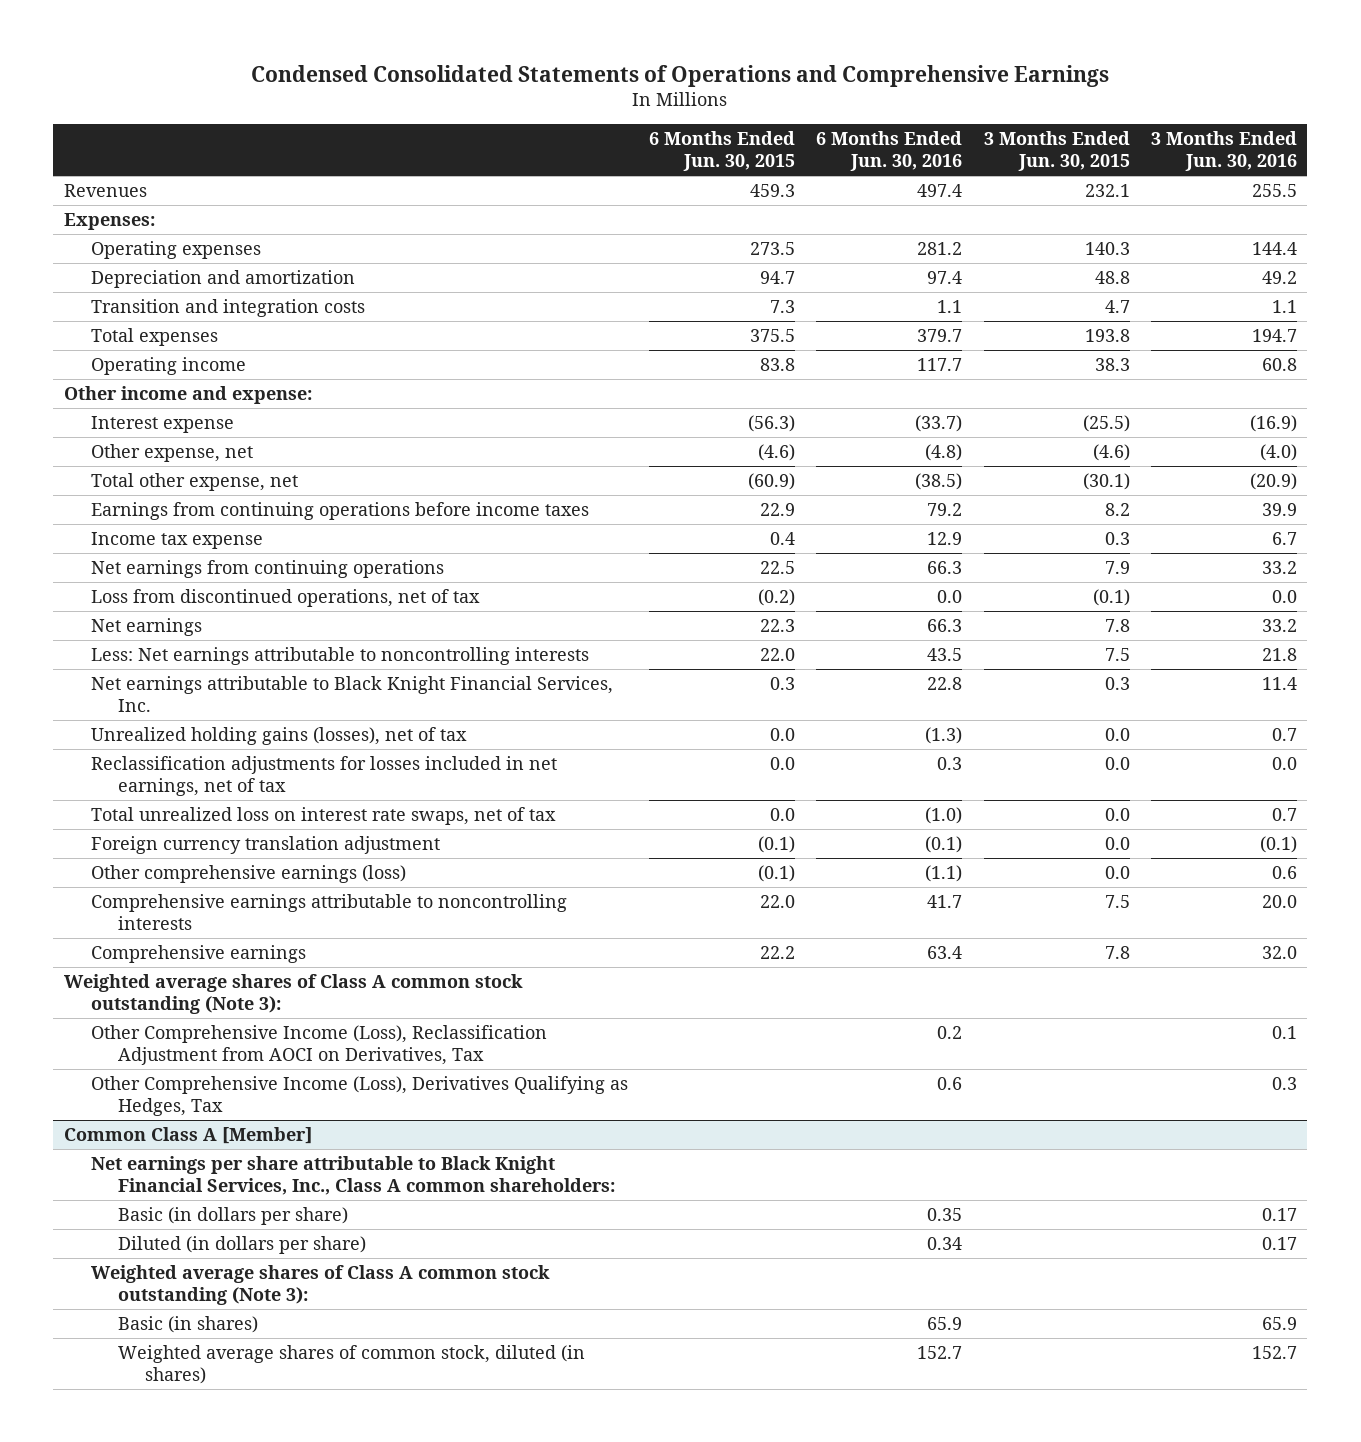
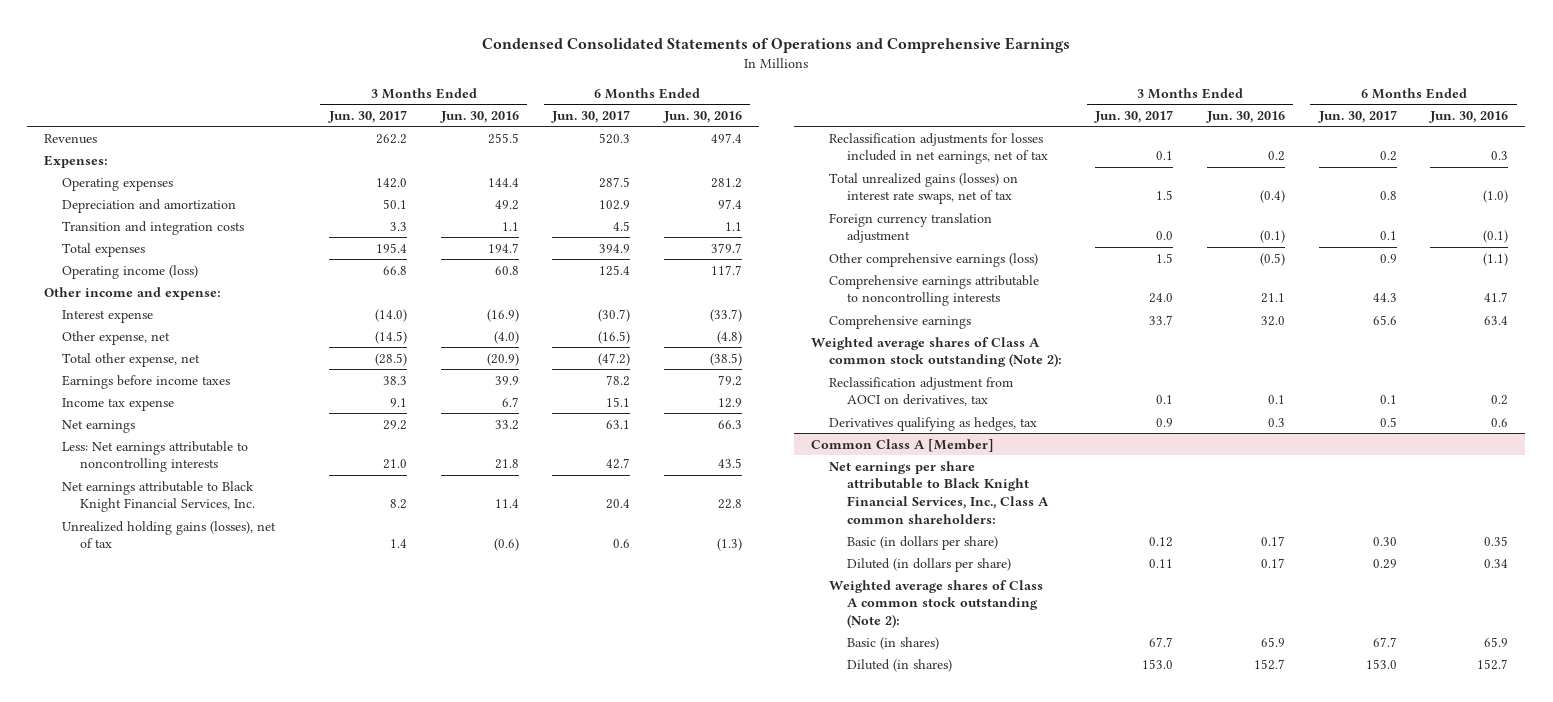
[649,131,796,172] 6 Months Ended Jun. 30, 2015 -> none
[983,131,1130,172] 3 Months Ended Jun. 30, 2015 -> none
none -> [327,109,407,123] Jun. 30, 2017
none -> [551,109,631,123] Jun. 30, 2017
[91,356,247,375] Operating income -> [62,264,199,279] Operating income (loss)
[91,501,590,520] Earnings from continuing operations before income taxes -> [62,374,231,389] Earnings before income taxes
[91,559,445,578] Net earnings from continuing operations -> none
[91,588,481,607] Loss from discontinued operations, net of tax -> none
[1271,727,1297,741] 0.7 -> [493,538,519,552] (0.6)
[1271,756,1297,770] 0.0 -> [1267,151,1285,162] 0.2
[91,806,557,825] Total unrealized loss on interest rate swaps, net of tax -> [828,172,1018,205] Total unrealized gains (losses) on interest rate swaps, net of tax
[1271,807,1297,821] 0.7 -> [1259,190,1285,204] (0.4)
[1271,865,1297,879] 0.6 -> [1259,252,1285,266] (0.5)
[1261,894,1297,908] 20.0 -> [1260,293,1285,304] 21.1
[64,973,524,1015] Weighted average shares of Class A common stock outstanding (Note 3): -> [810,336,1062,368] Weighted average shares of Class A common stock outstanding (Note 2):
[91,1024,548,1066] Other Comprehensive Income (Loss), Reclassification Adjustment from AOCI on Derivatives, Tax -> [828,376,1013,407] Reclassification adjustment from AOCI on derivatives, tax
[91,1075,629,1117] Other Comprehensive Income (Loss), Derivatives Qualifying as Hedges, Tax -> [828,416,1037,431] Derivatives qualifying as hedges, tax
[91,1264,551,1306] Weighted average shares of Class A common stock outstanding (Note 3): -> [828,579,1043,628] Weighted average shares of Class A common stock outstanding (Note 2):
[118,1344,586,1385] Weighted average shares of common stock, diluted (in shares) -> [846,658,952,672] Diluted (in shares)

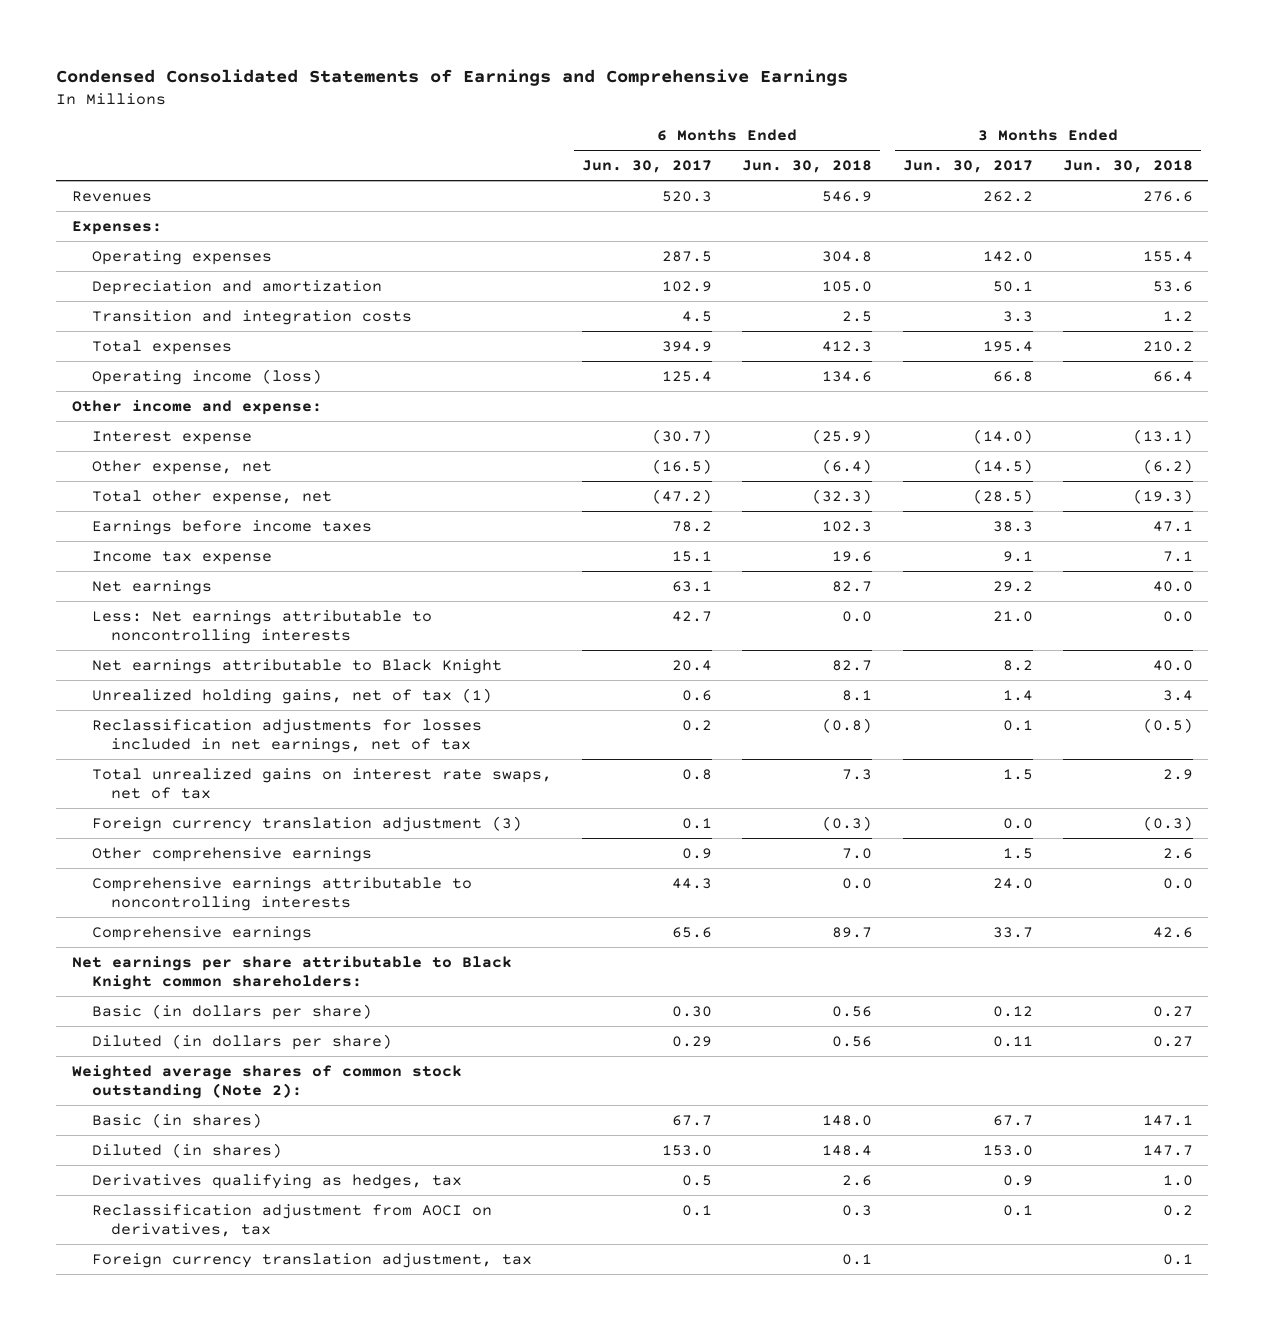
[482,37,1071,54] Condensed Consolidated Statements of Operations and Comprehensive Earnings -> [56,68,849,86] Condensed Consolidated Statements of Earnings and Comprehensive Earnings
[439,110,519,123] Jun. 30, 2016 -> none
[662,110,742,123] Jun. 30, 2016 -> none
none -> [742,160,873,174] Jun. 30, 2018
none -> [1063,160,1194,174] Jun. 30, 2018
[62,480,256,513] Net earnings attributable to Black Knight Financial Services, Inc. -> [91,658,502,674] Net earnings attributable to Black Knight
[62,520,277,549] Unrealized holding gains (losses), net of tax -> [91,687,492,704] Unrealized holding gains, net of tax (1)
[828,172,1018,205] Total unrealized gains (losses) on interest rate swaps, net of tax -> [91,767,552,799] Total unrealized gains on interest rate swaps, net of tax
[828,212,992,244] Foreign currency translation adjustment -> [91,815,522,832] Foreign currency translation adjustment (3)
[828,252,1038,267] Other comprehensive earnings (loss) -> [91,846,372,862] Other comprehensive earnings
[810,336,1062,368] Weighted average shares of Class A common stock outstanding (Note 2): -> none
[810,438,994,452] Common Class A [Member] -> none
[828,460,1049,524] Net earnings per share attributable to Black Knight Financial Services, Inc., Class A common shareholders: -> [71,955,512,990] Net earnings per share attributable to Black Knight common shareholders:
[828,579,1043,628] Weighted average shares of Class A common stock outstanding (Note 2): -> [71,1064,462,1099] Weighted average shares of common stock outstanding (Note 2):
[828,416,1037,431] Derivatives qualifying as hedges, tax -> [91,1173,462,1189] Derivatives qualifying as hedges, tax
[828,376,1013,407] Reclassification adjustment from AOCI on derivatives, tax -> [91,1203,492,1237] Reclassification adjustment from AOCI on derivatives, tax
none -> [91,1252,532,1268] Foreign currency translation adjustment, tax

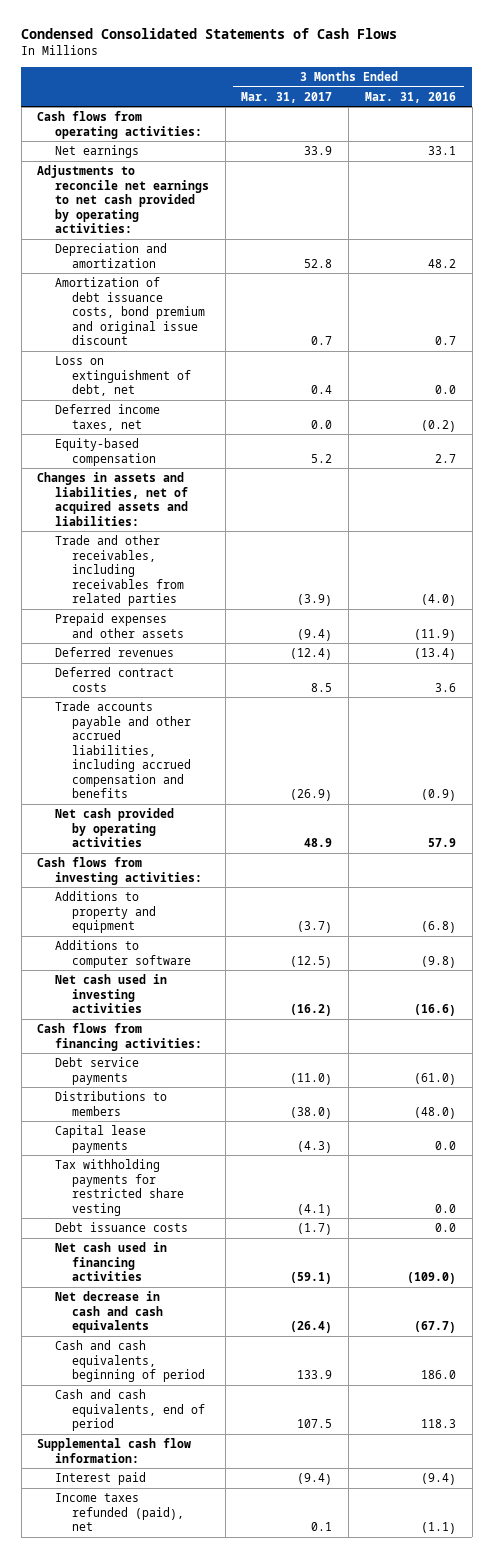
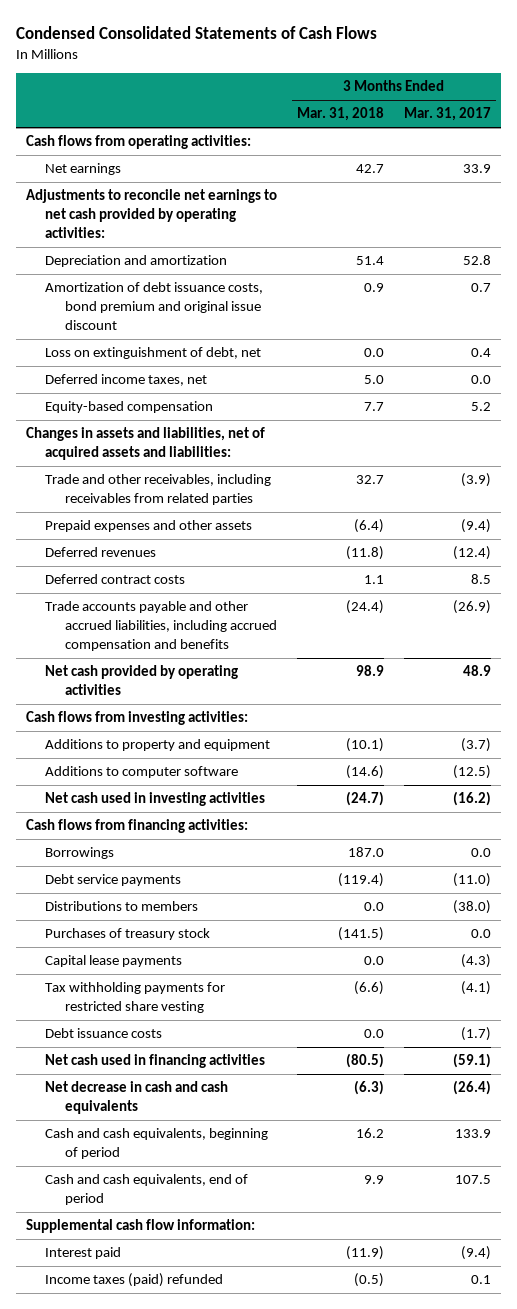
[365,91,457,103] Mar. 31, 2016 -> none
none -> [297,107,385,122] Mar. 31, 2018
none -> [45,847,115,860] Borrowings
none -> [45,928,211,941] Purchases of treasury stock
[54,1493,185,1532] Income taxes refunded (paid), net -> [45,1273,224,1288] Income taxes (paid) refunded

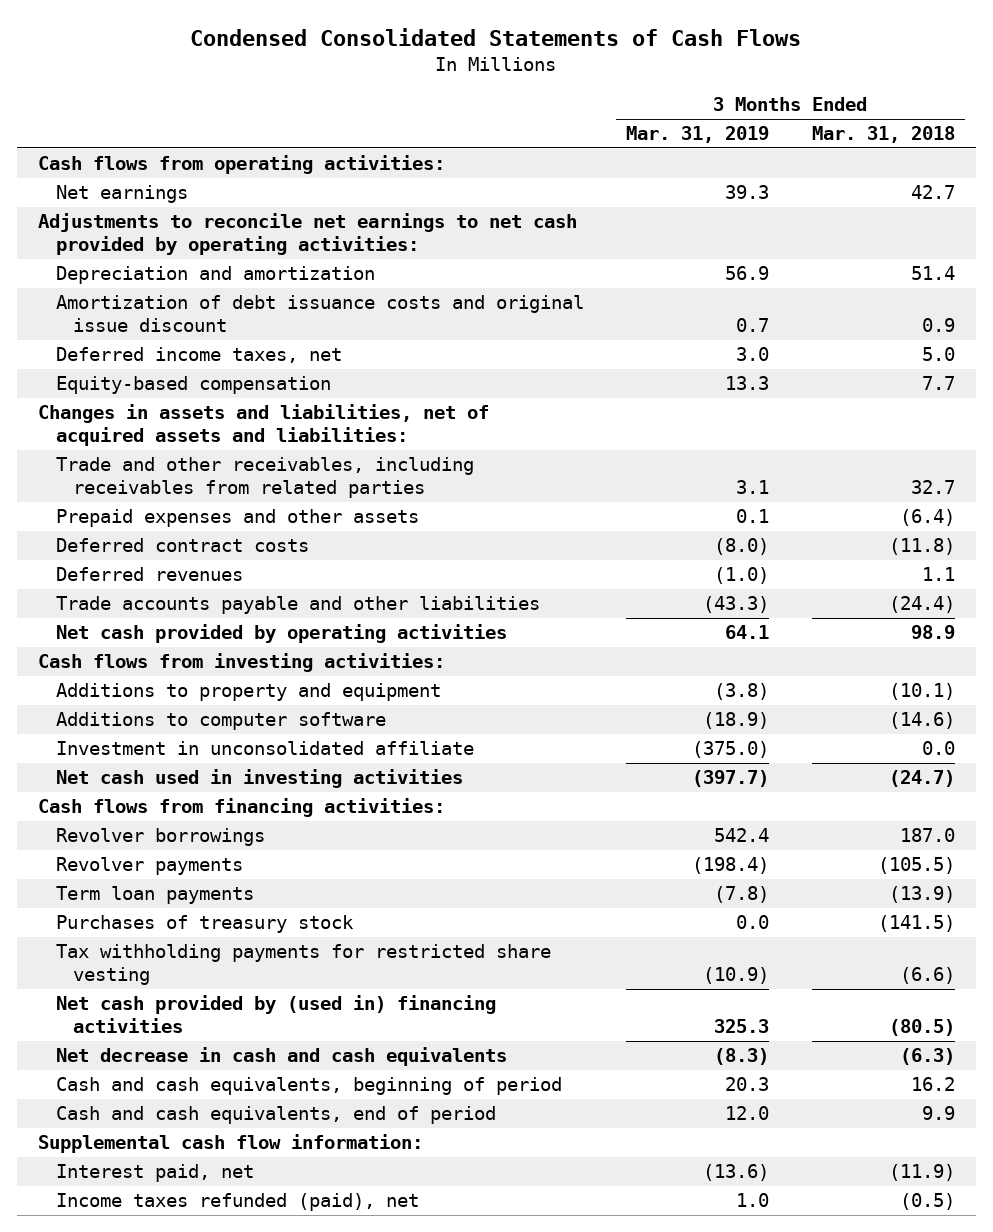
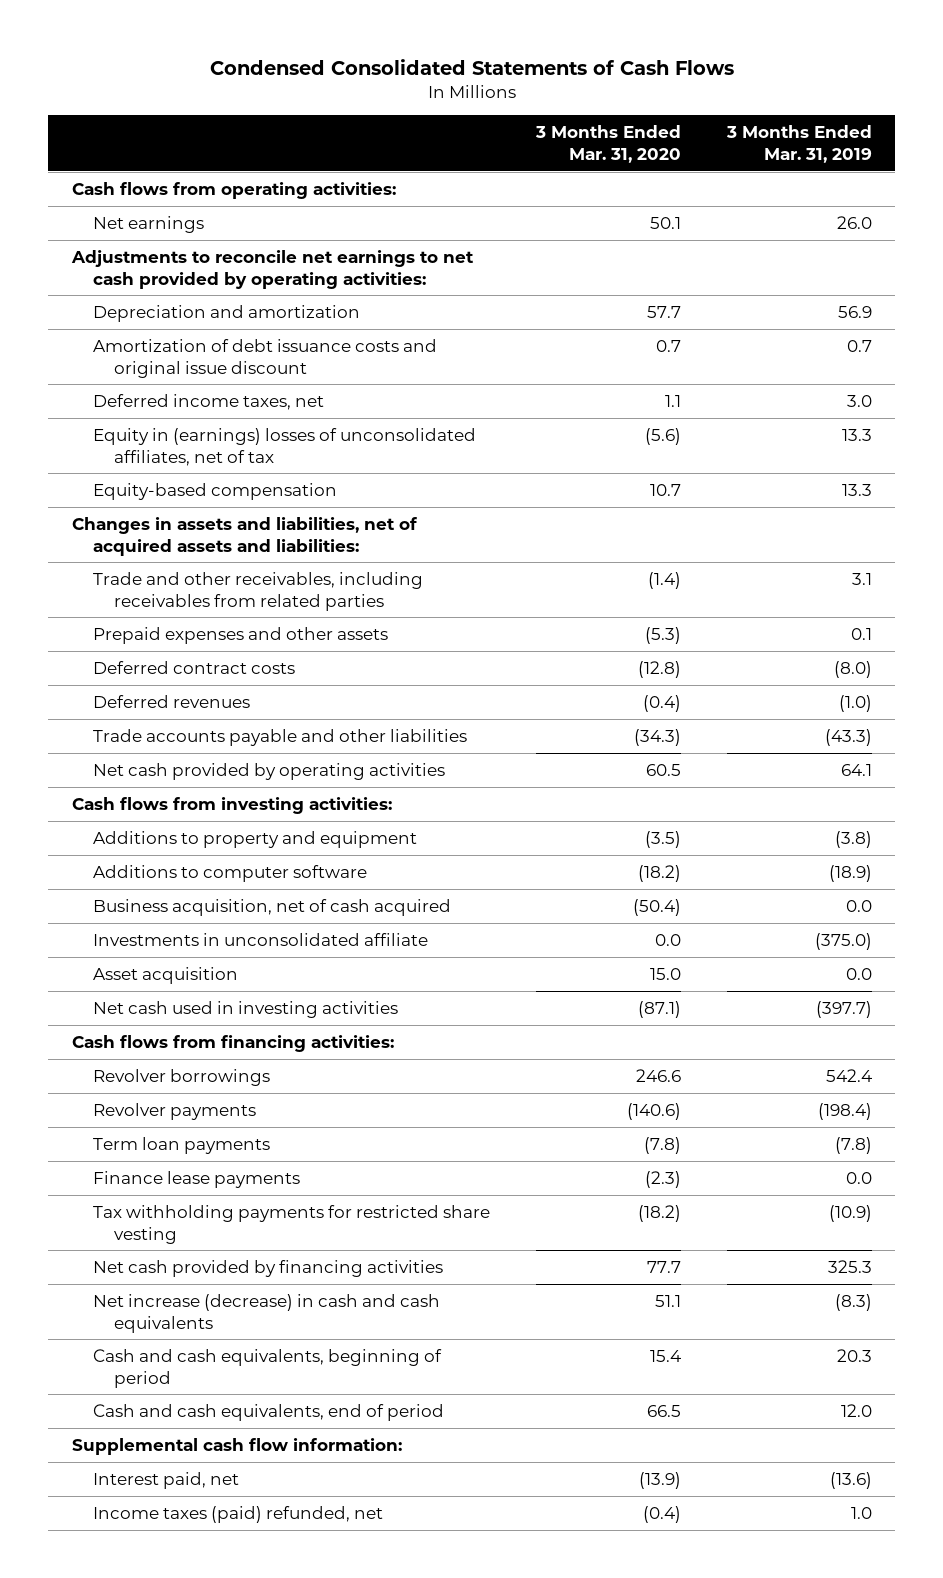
[811,126,955,144] Mar. 31, 2018 -> none
none -> [534,124,681,163] 3 Months Ended Mar. 31, 2020
[725,185,770,200] 39.3 -> [836,215,872,229] 26.0
none -> [92,427,476,466] Equity in (earnings) losses of unconsolidated affiliates, net of tax
none -> [92,898,451,916] Business acquisition, net of cash acquired
[55,741,474,756] Investment in unconsolidated affiliate -> [92,932,428,946] Investments in unconsolidated affiliate
none -> [92,966,238,984] Asset acquisition
[55,915,354,934] Purchases of treasury stock -> none
none -> [92,1170,300,1188] Finance lease payments
[55,995,496,1034] Net cash provided by (used in) financing activities -> [92,1259,443,1277] Net cash provided by financing activities
[55,1047,507,1067] Net decrease in cash and cash equivalents -> [92,1293,440,1333] Net increase (decrease) in cash and cash equivalents
[55,1193,419,1212] Income taxes refunded (paid), net -> [92,1505,383,1523] Income taxes (paid) refunded, net

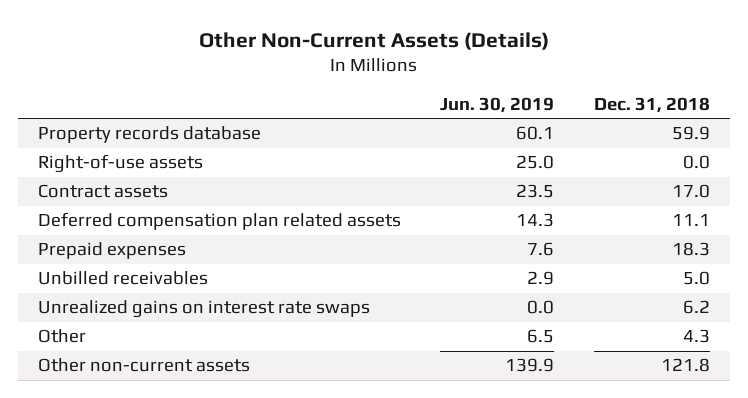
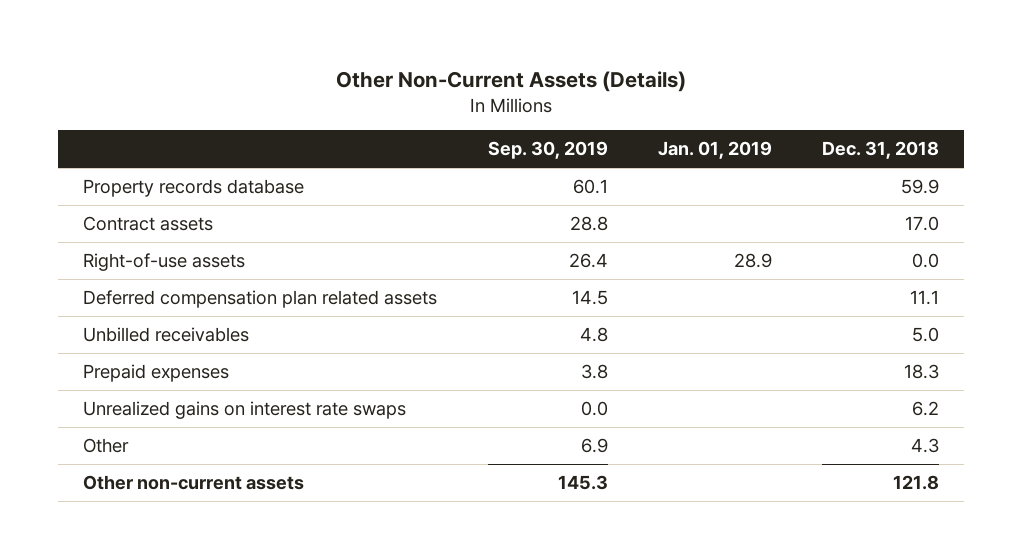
[440,96,555,113] Jun. 30, 2019 -> none
none -> [487,141,608,160] Sep. 30, 2019
none -> [657,141,772,160] Jan. 01, 2019
[37,154,203,174] Right-of-use assets -> [83,253,246,272] Right-of-use assets
[37,242,186,260] Prepaid expenses -> [83,364,230,383] Prepaid expenses

